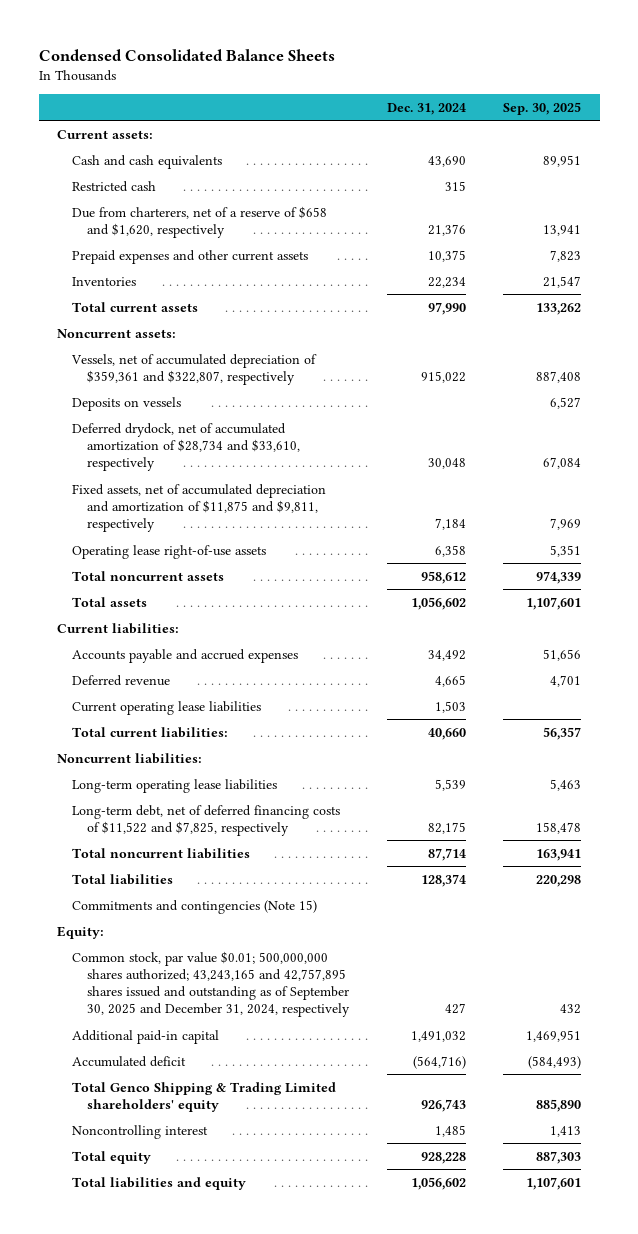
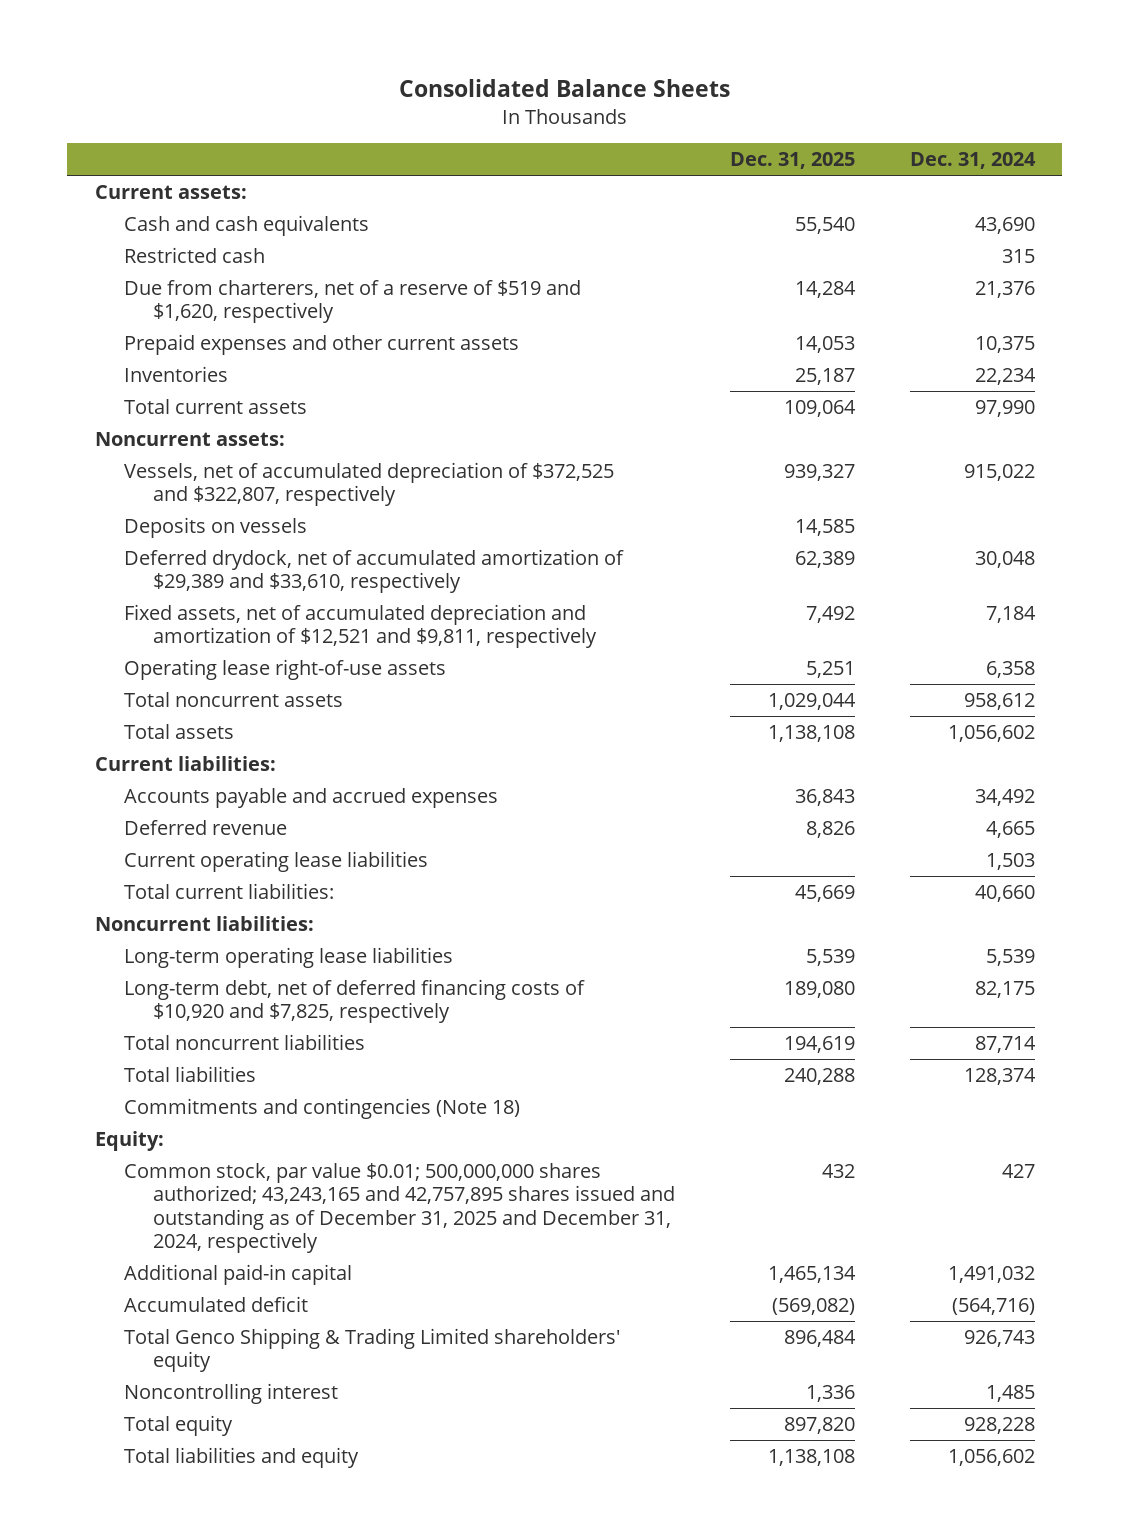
[38,48,335,61] Condensed Consolidated Balance Sheets -> [398,79,730,98] Consolidated Balance Sheets
[502,101,581,115] Sep. 30, 2025 -> none
none -> [730,152,856,170] Dec. 31, 2025
[72,205,328,238] Due from charterers, net of a reserve of $658 and $1,620, respectively -> [123,279,581,324] Due from charterers, net of a reserve of $519 and $1,620, respectively
[71,353,318,385] Vessels, net of accumulated depreciation of $359,361 and $322,807, respectively -> [123,461,614,507] Vessels, net of accumulated depreciation of $372,525 and $322,807, respectively
[72,422,301,472] Deferred drydock, net of accumulated amortization of $28,734 and $33,610, respectively -> [123,548,624,594] Deferred drydock, net of accumulated amortization of $29,389 and $33,610, respectively
[72,483,327,533] Fixed assets, net of accumulated depreciation and amortization of $11,875 and $9,811, respectively -> [123,603,598,649] Fixed assets, net of accumulated depreciation and amortization of $12,521 and $9,811, respectively
[72,804,341,836] Long-term debt, net of deferred financing costs of $11,522 and $7,825, respectively -> [123,978,585,1024] Long-term debt, net of deferred financing costs of $10,920 and $7,825, respectively
[72,899,318,914] Commitments and contingencies (Note 15) -> [123,1097,520,1119] Commitments and contingencies (Note 18)
[72,950,351,1018] Common stock, par value $0.01; 500,000,000 shares authorized; 43,243,165 and 42,757,895 shares issued and outstanding as of September 30, 2025 and December 31, 2024, respectively -> [123,1162,676,1254] Common stock, par value $0.01; 500,000,000 shares authorized; 43,243,165 and 42,757,895 shares issued and outstanding as of December 31, 2025 and December 31, 2024, respectively

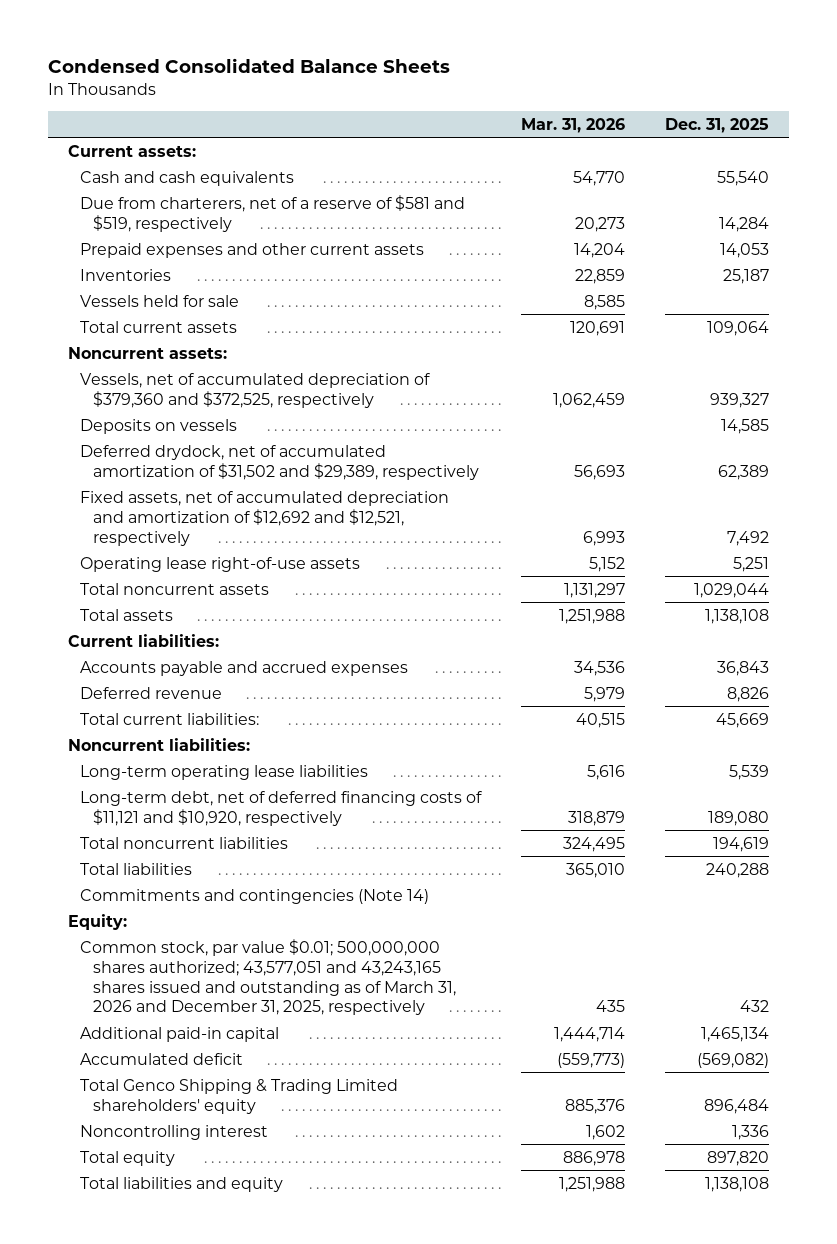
[398,79,730,98] Consolidated Balance Sheets -> [47,58,450,74] Condensed Consolidated Balance Sheets
[909,152,1036,170] Dec. 31, 2024 -> none
none -> [521,118,626,134] Mar. 31, 2026
[123,246,265,263] Restricted cash -> none
[123,279,581,324] Due from charterers, net of a reserve of $519 and $1,620, respectively -> [80,194,466,232] Due from charterers, net of a reserve of $581 and $519, respectively
none -> [80,294,240,307] Vessels held for sale
[123,461,614,507] Vessels, net of accumulated depreciation of $372,525 and $322,807, respectively -> [80,372,431,408] Vessels, net of accumulated depreciation of $379,360 and $372,525, respectively
[123,548,624,594] Deferred drydock, net of accumulated amortization of $29,389 and $33,610, respectively -> [80,444,479,480] Deferred drydock, net of accumulated amortization of $31,502 and $29,389, respectively
[123,603,598,649] Fixed assets, net of accumulated depreciation and amortization of $12,521 and $9,811, respectively -> [80,490,450,546] Fixed assets, net of accumulated depreciation and amortization of $12,692 and $12,521, respectively
[123,850,428,872] Current operating lease liabilities -> none
[123,978,585,1024] Long-term debt, net of deferred financing costs of $10,920 and $7,825, respectively -> [80,790,483,826] Long-term debt, net of deferred financing costs of $11,121 and $10,920, respectively
[123,1097,520,1119] Commitments and contingencies (Note 18) -> [80,888,430,904] Commitments and contingencies (Note 14)
[123,1162,676,1254] Common stock, par value $0.01; 500,000,000 shares authorized; 43,243,165 and 42,757,895 shares issued and outstanding as of December 31, 2025 and December 31, 2024, respectively -> [80,938,456,1016] Common stock, par value $0.01; 500,000,000 shares authorized; 43,577,051 and 43,243,165 shares issued and outstanding as of March 31, 2026 and December 31, 2025, respectively

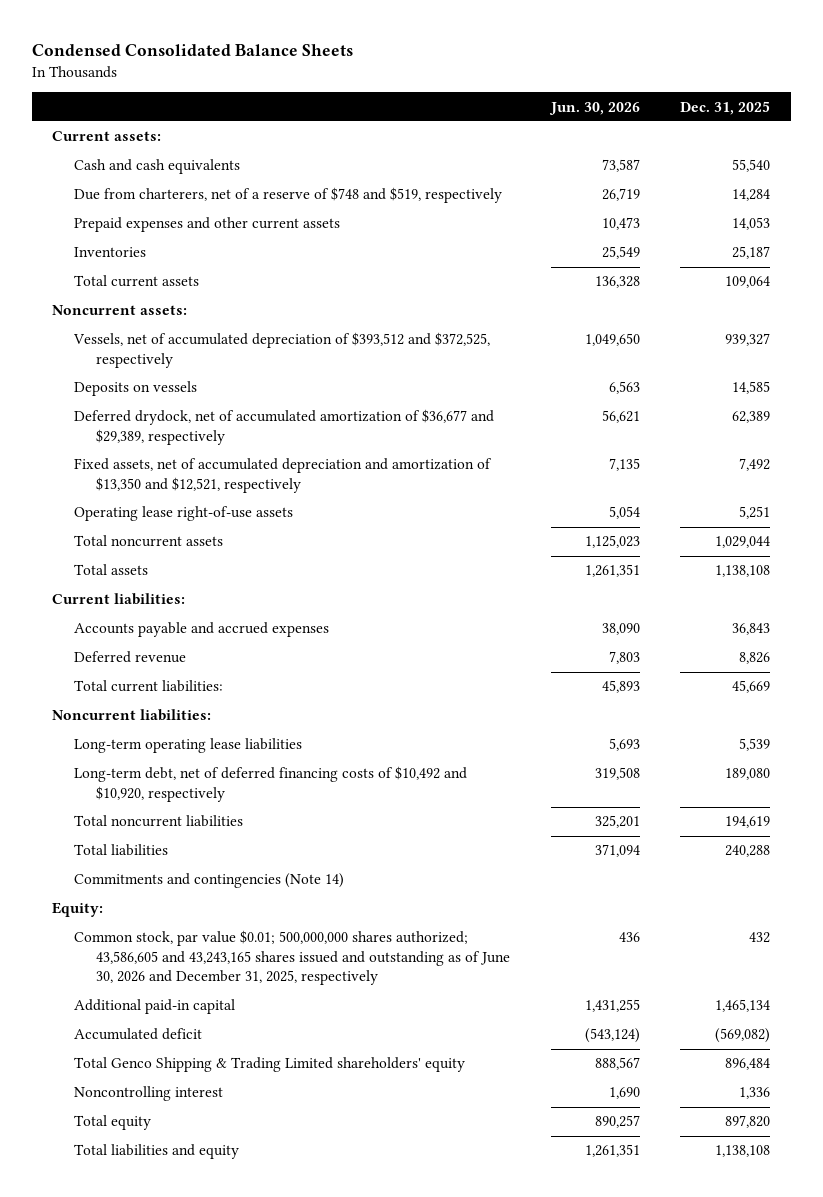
[521,118,626,134] Mar. 31, 2026 -> none
none -> [548,101,640,115] Jun. 30, 2026
[80,194,466,232] Due from charterers, net of a reserve of $581 and $519, respectively -> [74,187,503,204] Due from charterers, net of a reserve of $748 and $519, respectively
[80,294,240,307] Vessels held for sale -> none
[80,372,431,408] Vessels, net of accumulated depreciation of $379,360 and $372,525, respectively -> [73,332,491,368] Vessels, net of accumulated depreciation of $393,512 and $372,525, respectively
[80,444,479,480] Deferred drydock, net of accumulated amortization of $31,502 and $29,389, respectively -> [74,409,495,445] Deferred drydock, net of accumulated amortization of $36,677 and $29,389, respectively
[80,490,450,546] Fixed assets, net of accumulated depreciation and amortization of $12,692 and $12,521, respectively -> [74,458,493,493] Fixed assets, net of accumulated depreciation and amortization of $13,350 and $12,521, respectively
[80,790,483,826] Long-term debt, net of deferred financing costs of $11,121 and $10,920, respectively -> [74,766,468,802] Long-term debt, net of deferred financing costs of $10,492 and $10,920, respectively
[80,938,456,1016] Common stock, par value $0.01; 500,000,000 shares authorized; 43,577,051 and 43,243,165 shares issued and outstanding as of March 31, 2026 and December 31, 2025, respectively -> [74,930,511,986] Common stock, par value $0.01; 500,000,000 shares authorized; 43,586,605 and 43,243,165 shares issued and outstanding as of June 30, 2026 and December 31, 2025, respectively

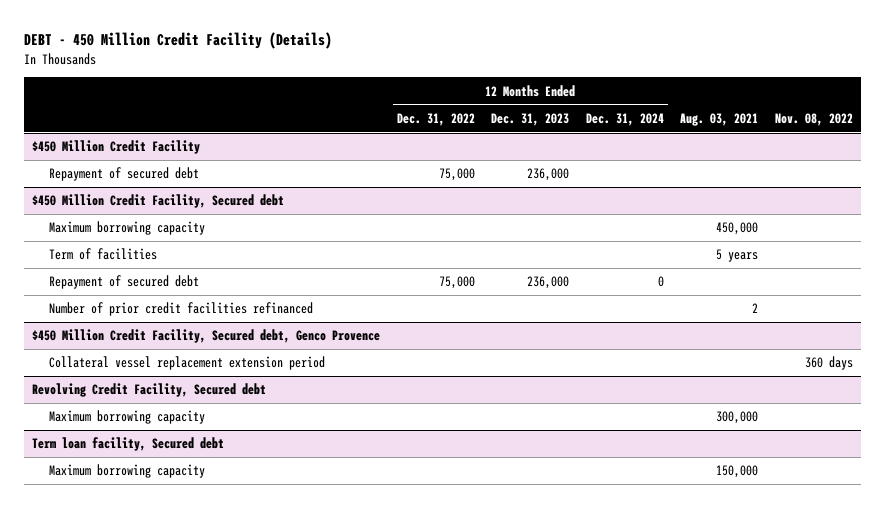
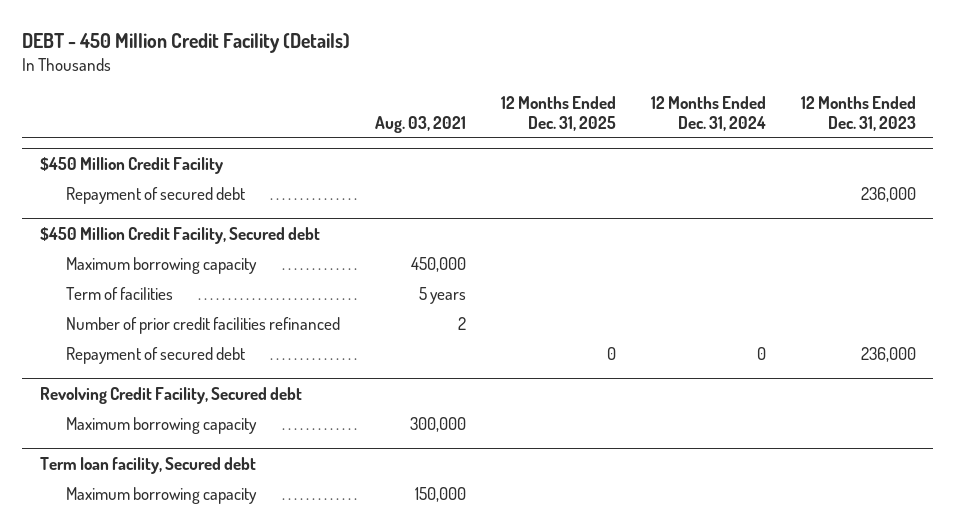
[396,112,475,126] Dec. 31, 2022 -> none
[774,112,853,126] Nov. 08, 2022 -> none
none -> [500,96,616,132] 12 Months Ended Dec. 31, 2025
[32,329,381,344] $450 Million Credit Facility, Secured debt, Genco Provence -> none
[48,356,325,371] Collateral vessel replacement extension period -> none
[48,275,199,290] Repayment of secured debt -> [65,347,245,365] Repayment of secured debt

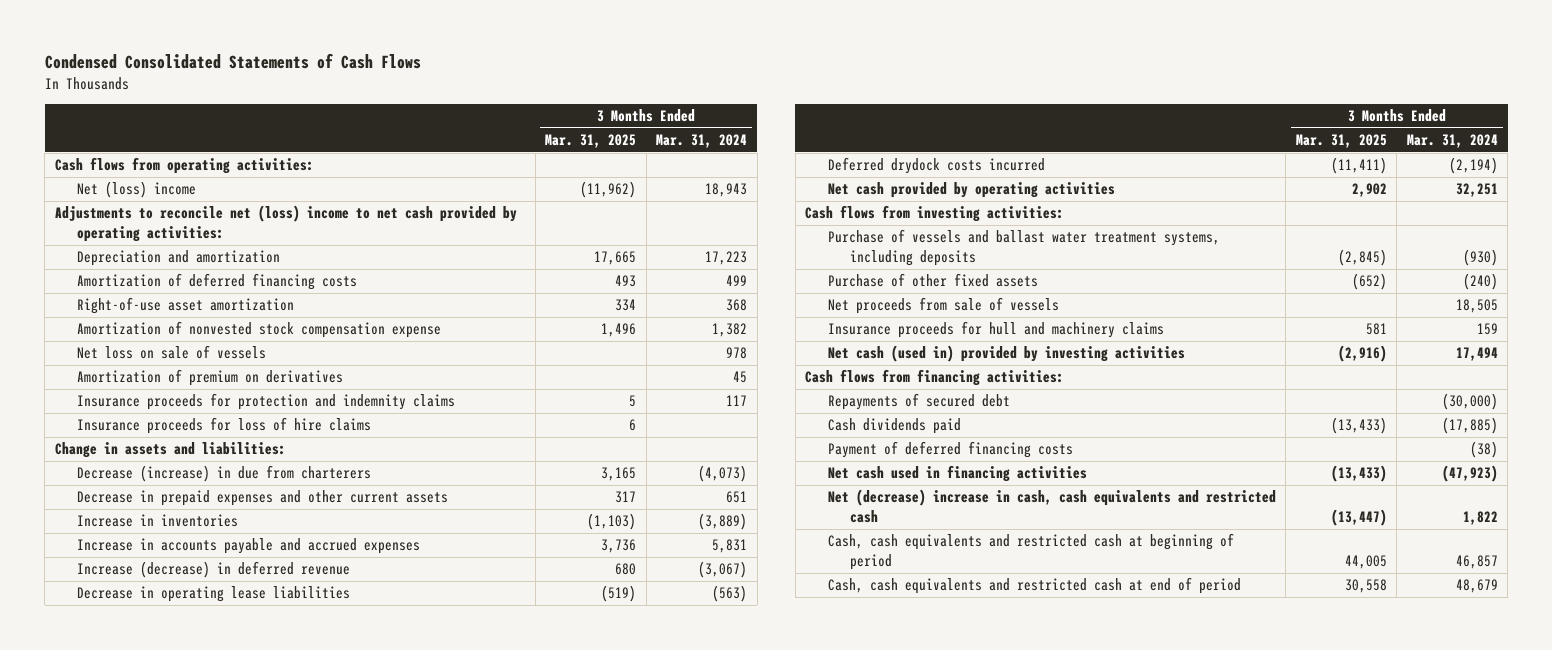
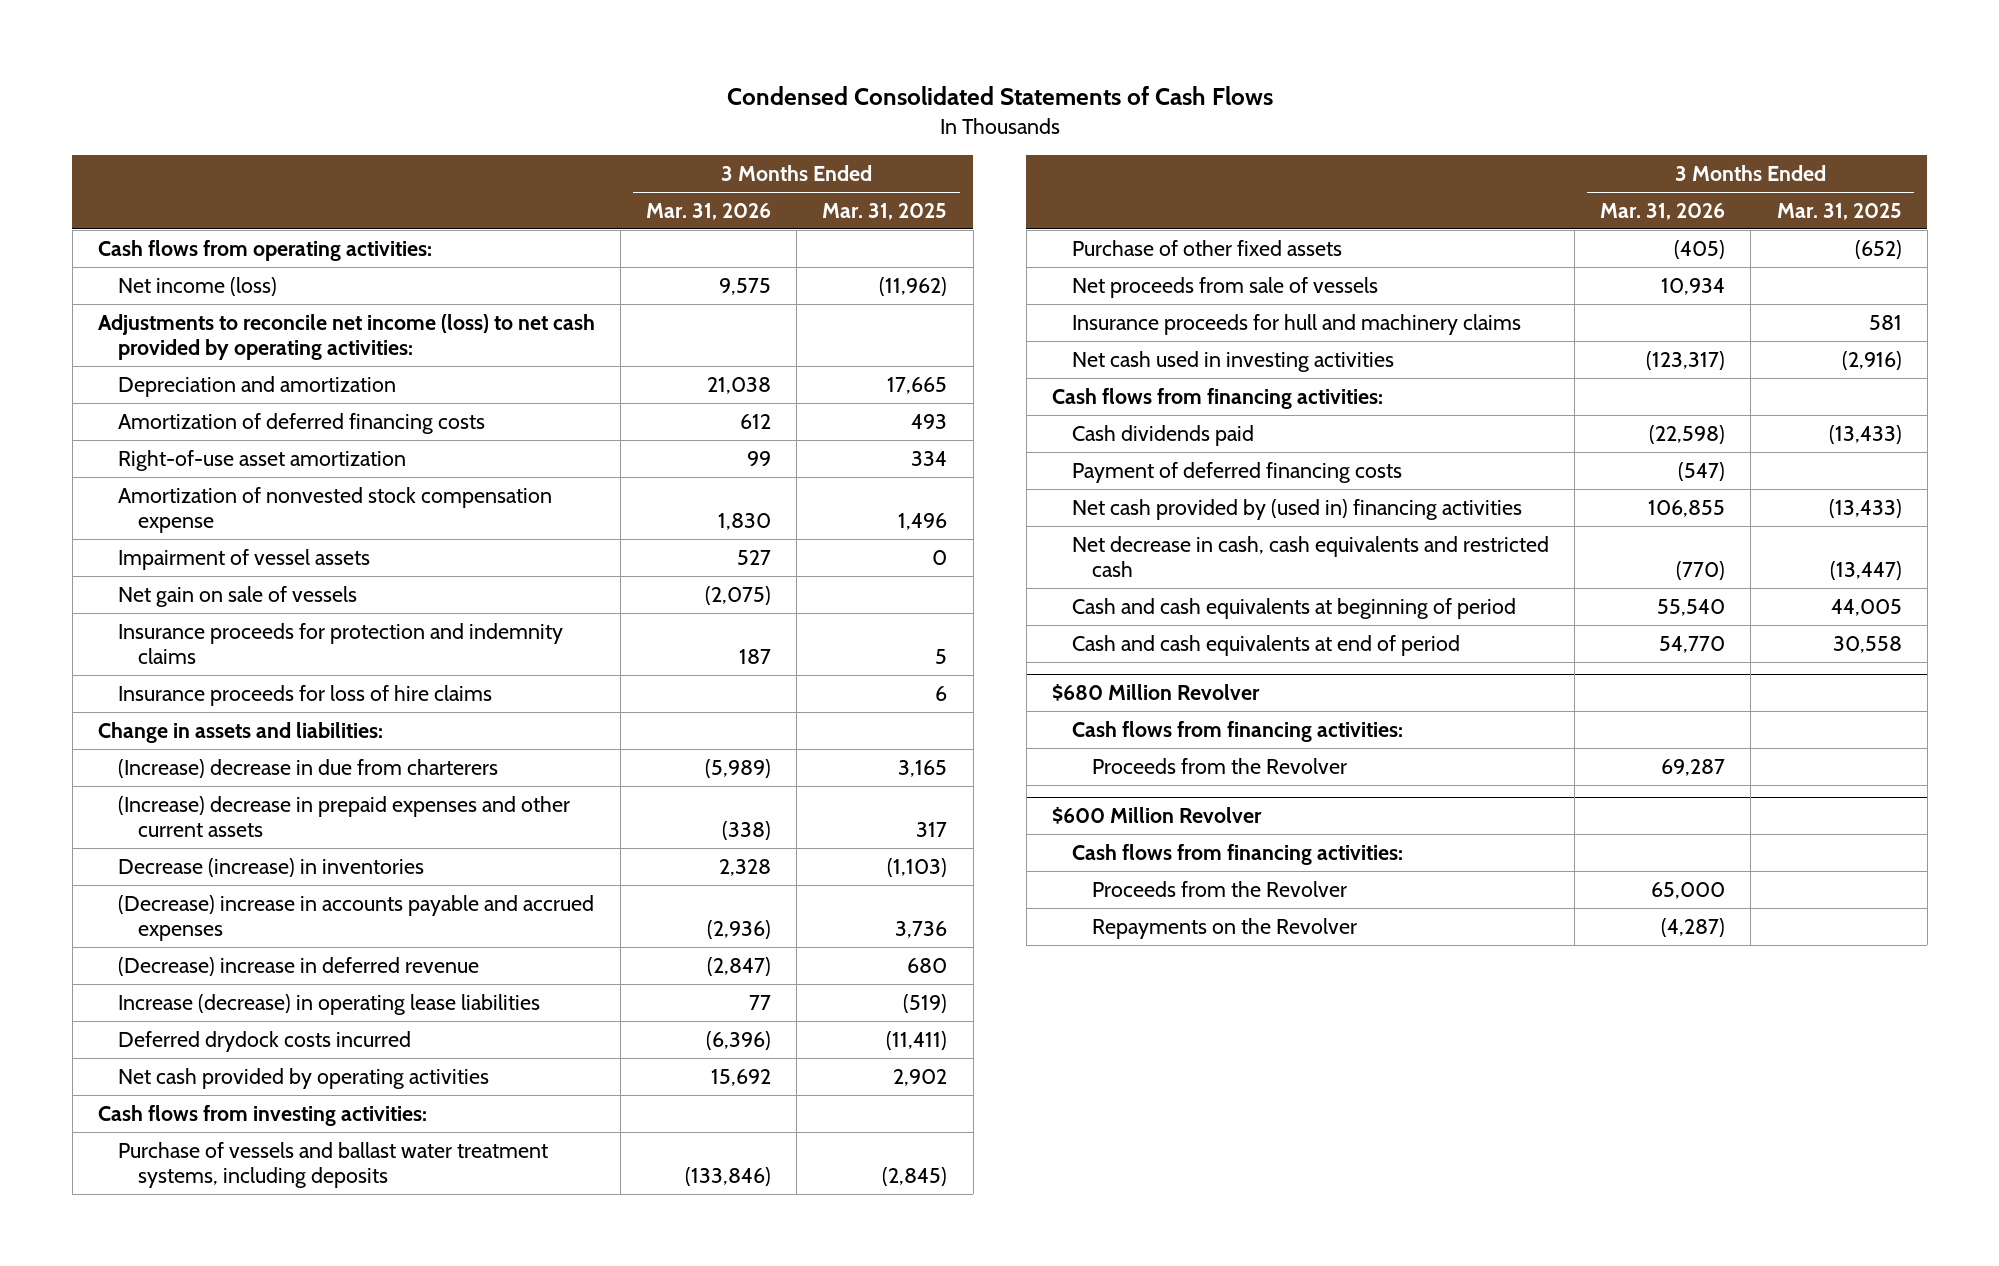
[656,134,748,149] Mar. 31, 2024 -> none
none -> [646,202,772,220] Mar. 31, 2026
[77,181,197,199] Net (loss) income -> [117,276,277,296] Net income (loss)
[54,205,517,242] Adjustments to reconcile net (loss) income to net cash provided by operating activities: -> [97,313,595,361] Adjustments to reconcile net income (loss) to net cash provided by operating activities:
[77,369,344,387] Amortization of premium on derivatives -> none
none -> [117,548,370,570] Impairment of vessel assets
[77,345,267,360] Net loss on sale of vessels -> [117,585,357,607] Net gain on sale of vessels
[77,465,372,483] Decrease (increase) in due from charterers -> [117,758,498,778] (Increase) decrease in due from charterers
[77,490,449,507] Decrease in prepaid expenses and other current assets -> [117,795,570,838] (Increase) decrease in prepaid expenses and other current assets
[77,514,239,528] Increase in inventories -> [117,857,424,877] Decrease (increase) in inventories
[77,538,421,555] Increase in accounts payable and accrued expenses -> [117,894,594,942] (Decrease) increase in accounts payable and accrued expenses
[77,561,351,579] Increase (decrease) in deferred revenue -> [117,956,479,976] (Decrease) increase in deferred revenue
[77,586,351,603] Decrease in operating lease liabilities -> [117,993,540,1015] Increase (decrease) in operating lease liabilities
[827,345,1185,363] Net cash (used in) provided by investing activities -> [1072,350,1395,372] Net cash used in investing activities
[827,393,1010,411] Repayments of secured debt -> none
[827,465,1087,483] Net cash used in financing activities -> [1072,498,1523,520] Net cash provided by (used in) financing activities
[827,489,1276,523] Net (decrease) increase in cash, cash equivalents and restricted cash -> [1072,535,1550,578] Net decrease in cash, cash equivalents and restricted cash
[827,533,1234,570] Cash, cash equivalents and restricted cash at beginning of period -> [1072,597,1517,619] Cash and cash equivalents at beginning of period
[827,577,1241,595] Cash, cash equivalents and restricted cash at end of period -> [1072,634,1461,656] Cash and cash equivalents at end of period
none -> [1051,684,1260,702] $680 Million Revolver
none -> [1072,720,1404,742] Cash flows from financing activities:
none -> [1092,757,1348,774] Proceeds from the Revolver
none -> [1051,807,1262,825] $600 Million Revolver
none -> [1072,843,1404,865] Cash flows from financing activities:
none -> [1092,880,1348,897] Proceeds from the Revolver
none -> [1092,917,1358,939] Repayments on the Revolver

